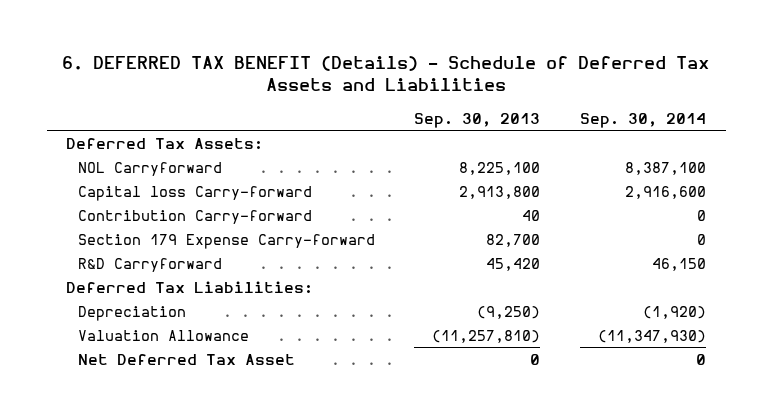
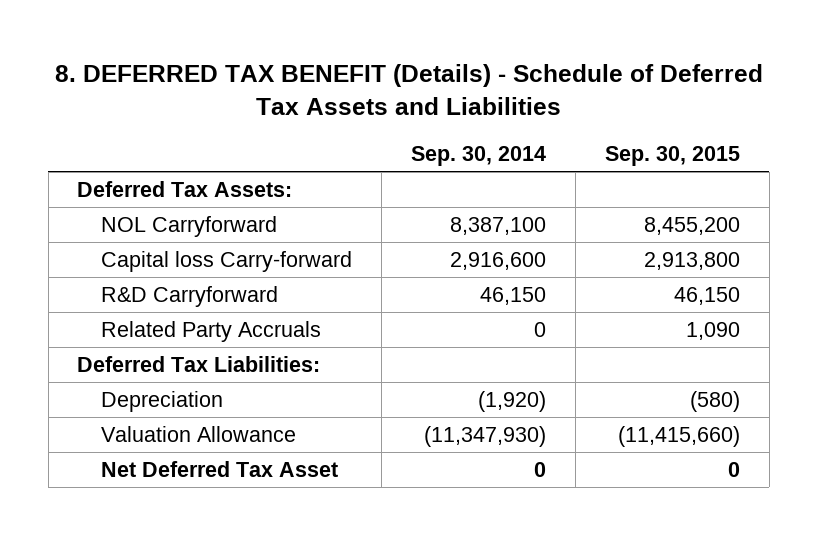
[62,55,710,92] 6. DEFERRED TAX BENEFIT (Details) - Schedule of Deferred Tax Assets and Liabilities -> [54,63,763,115] 8. DEFERRED TAX BENEFIT (Details) - Schedule of Deferred Tax Assets and Liabilities
[414,112,541,128] Sep. 30, 2013 -> none
none -> [604,146,740,167] Sep. 30, 2015
[77,209,312,224] Contribution Carry-forward -> none
[77,233,375,249] Section 179 Expense Carry-forward -> none
none -> [101,320,322,342] Related Party Accruals

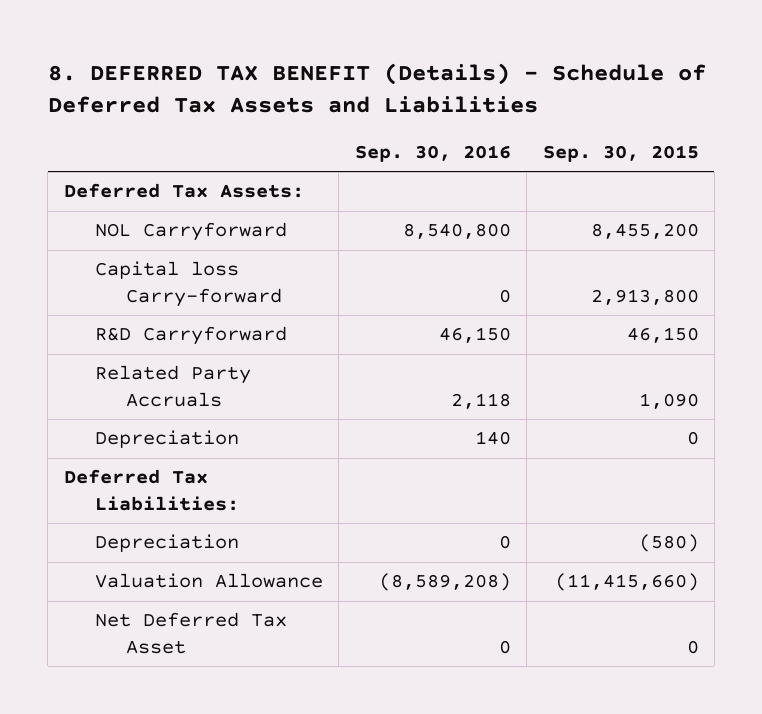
[411,146,547,167] Sep. 30, 2014 -> none
none -> [354,145,511,163] Sep. 30, 2016
none -> [95,430,240,449] Depreciation

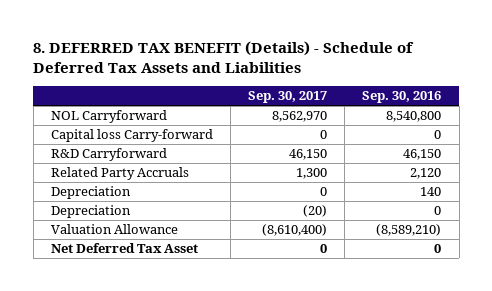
[542,145,699,163] Sep. 30, 2015 -> none
none -> [248,91,328,104] Sep. 30, 2017
[63,183,304,199] Deferred Tax Assets: -> none
[450,392,511,409] 2,118 -> [410,168,442,180] 2,120
[63,469,240,511] Deferred Tax Liabilities: -> none
[378,573,511,592] (8,589,208) -> [376,224,442,237] (8,589,210)

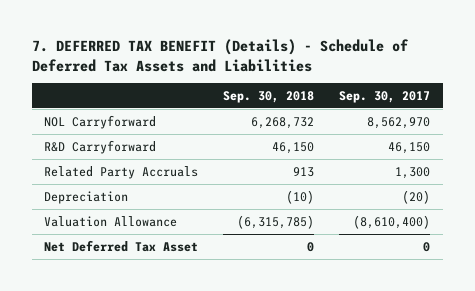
[33,41,415,74] 8. DEFERRED TAX BENEFIT (Details) - Schedule of Deferred Tax Assets and Liabilities -> [31,39,409,72] 7. DEFERRED TAX BENEFIT (Details) - Schedule of Deferred Tax Assets and Liabilities
[362,91,442,104] Sep. 30, 2016 -> none
none -> [223,90,315,103] Sep. 30, 2018
[50,129,213,143] Capital loss Carry-forward -> none
[50,186,131,200] Depreciation -> none

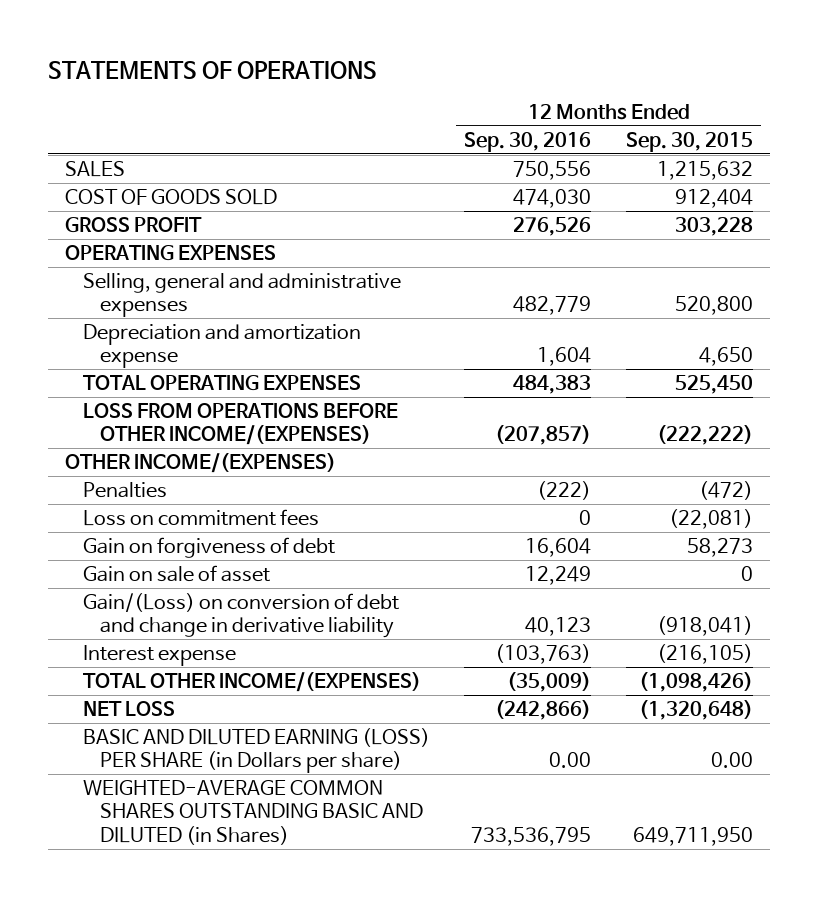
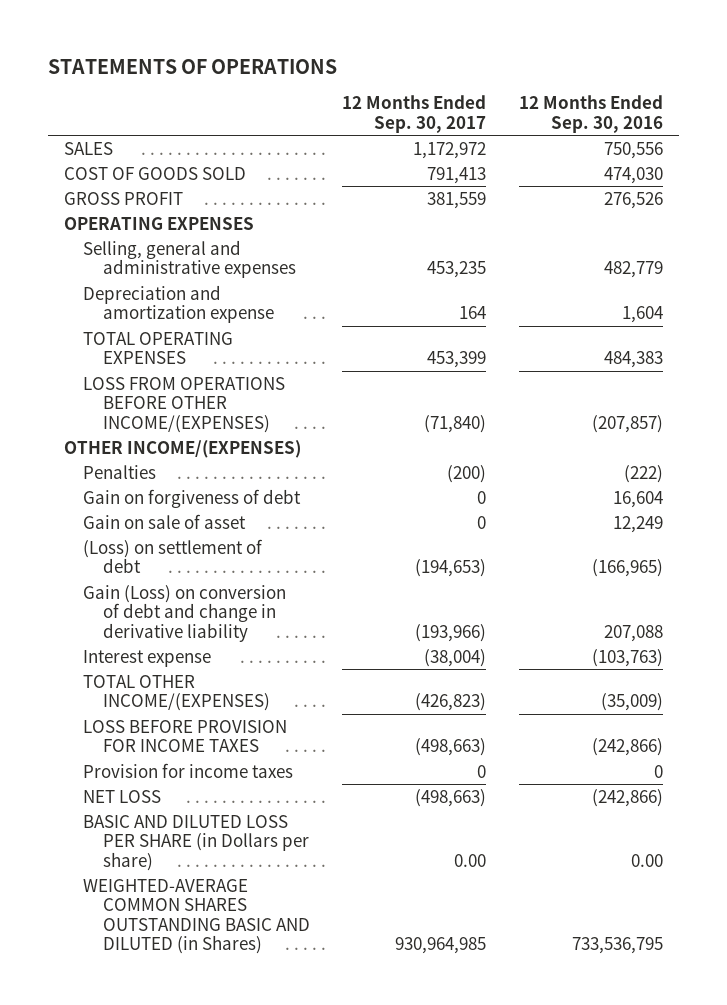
[625,131,753,152] Sep. 30, 2015 -> none
none -> [342,95,487,133] 12 Months Ended Sep. 30, 2017
[82,509,319,527] Loss on commitment fees -> none
none -> [83,538,264,574] (Loss) on settlement of debt
[82,593,399,639] Gain/(Loss) on conversion of debt and change in derivative liability -> [83,584,287,642] Gain (Loss) on conversion of debt and change in derivative liability
[525,617,592,637] 40,123 -> [603,624,663,642] 207,088
none -> [83,719,288,753] LOSS BEFORE PROVISION FOR INCOME TAXES
none -> [83,762,294,778] Provision for income taxes
[82,728,430,774] BASIC AND DILUTED EARNING (LOSS) PER SHARE (in Dollars per share) -> [83,814,309,871] BASIC AND DILUTED LOSS PER SHARE (in Dollars per share)

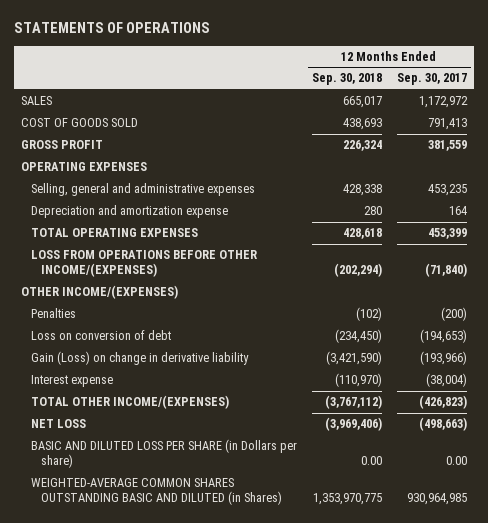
[518,95,663,133] 12 Months Ended Sep. 30, 2016 -> none
none -> [311,73,382,86] Sep. 30, 2018
[83,488,302,508] Gain on forgiveness of debt -> none
[83,513,247,529] Gain on sale of asset -> none
[83,538,264,574] (Loss) on settlement of debt -> [30,330,171,341] Loss on conversion of debt
[83,584,287,642] Gain (Loss) on conversion of debt and change in derivative liability -> [30,351,249,366] Gain (Loss) on change in derivative liability
[83,719,288,753] LOSS BEFORE PROVISION FOR INCOME TAXES -> none
[83,762,294,778] Provision for income taxes -> none

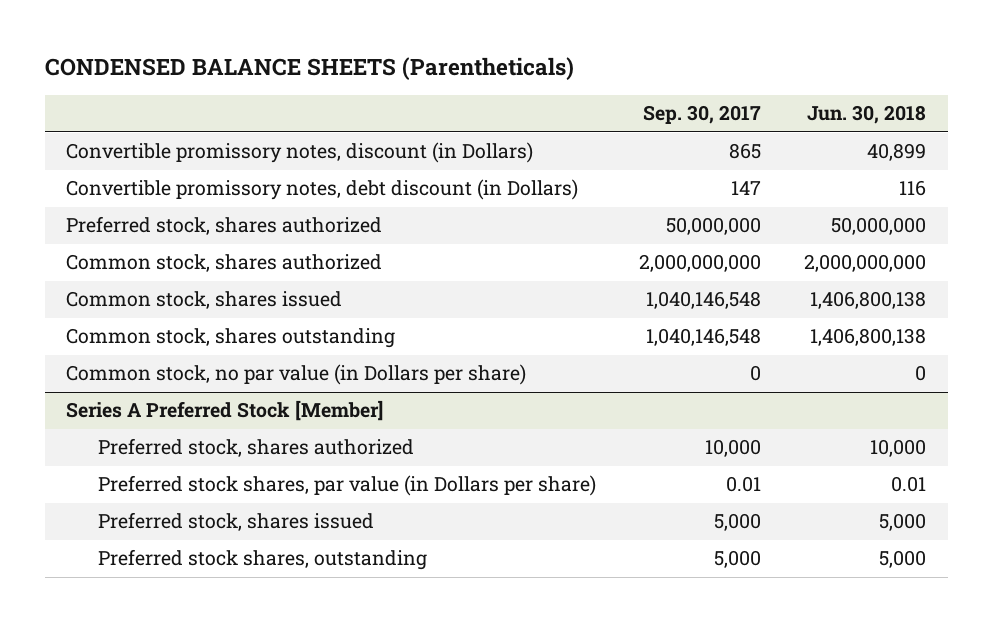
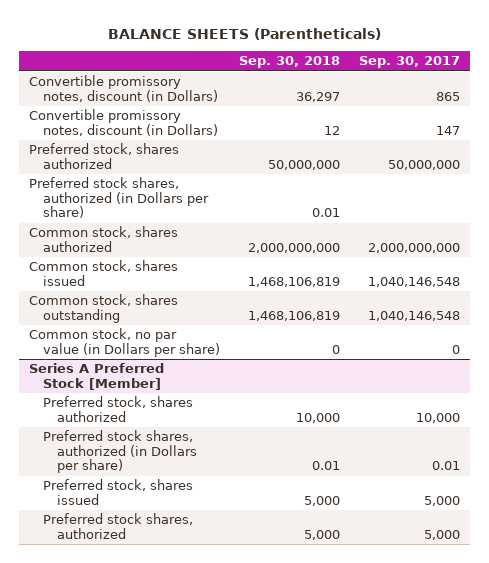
[44,57,574,81] CONDENSED BALANCE SHEETS (Parentheticals) -> [107,27,381,40] BALANCE SHEETS (Parentheticals)
[807,105,927,125] Jun. 30, 2018 -> none
none -> [239,56,341,69] Sep. 30, 2018
[66,179,579,201] Convertible promissory notes, debt discount (in Dollars) -> [29,109,219,136] Convertible promissory notes, discount (in Dollars)
none -> [29,177,210,219] Preferred stock shares, authorized (in Dollars per share)
[97,475,596,497] Preferred stock shares, par value (in Dollars per share) -> [43,430,198,474] Preferred stock shares, authorized (in Dollars per share)
[97,549,427,571] Preferred stock shares, outstanding -> [43,513,194,539] Preferred stock shares, authorized

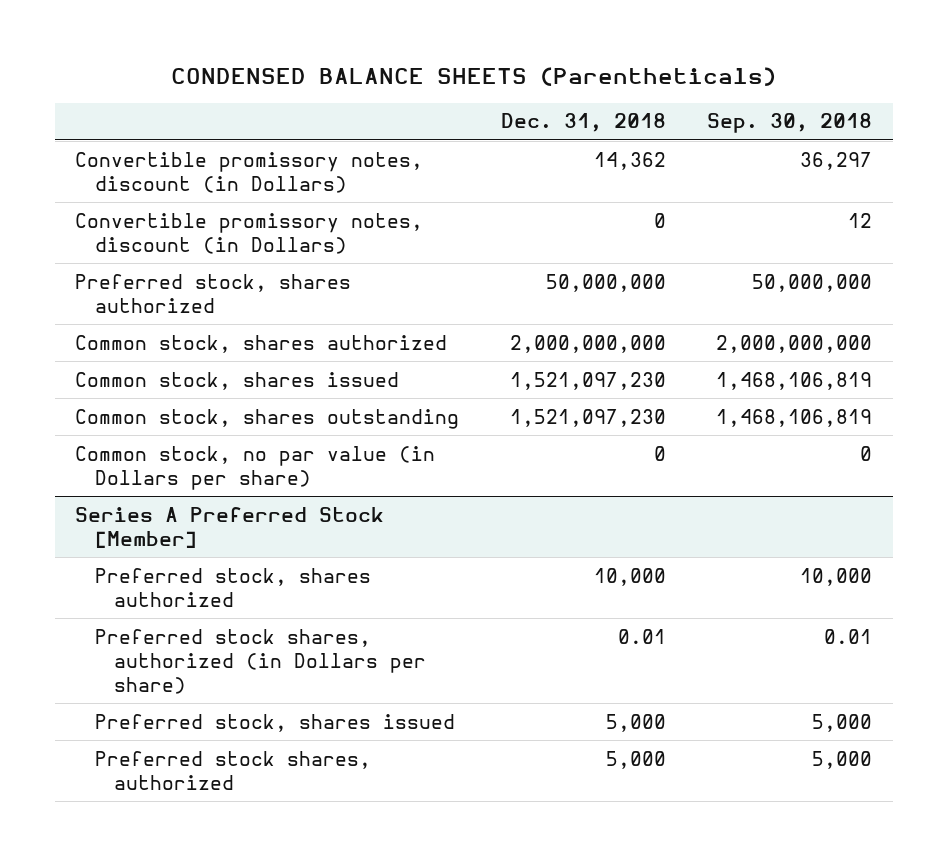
[107,27,381,40] BALANCE SHEETS (Parentheticals) -> [170,67,776,87] CONDENSED BALANCE SHEETS (Parentheticals)
[359,56,461,69] Sep. 30, 2017 -> none
none -> [500,113,666,133] Dec. 31, 2018
[29,177,210,219] Preferred stock shares, authorized (in Dollars per share) -> none

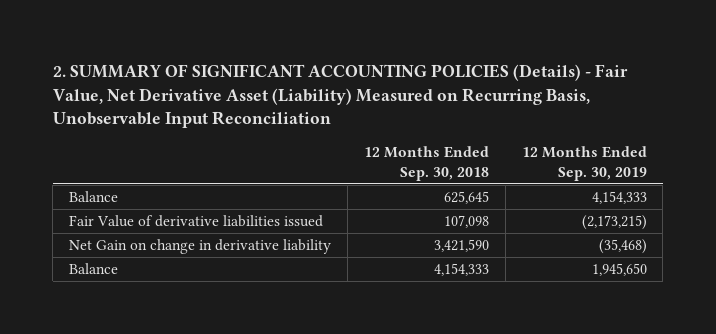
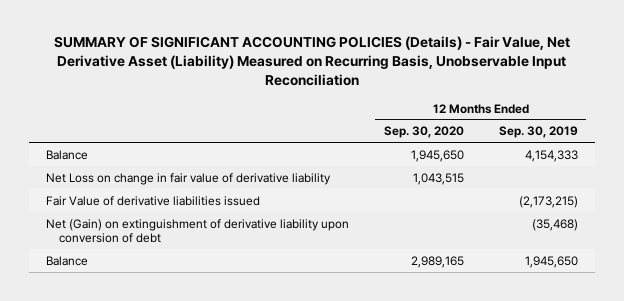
[52,63,628,129] 2. SUMMARY OF SIGNIFICANT ACCOUNTING POLICIES (Details) - Fair Value, Net Derivative Asset (Liability) Measured on Recurring Basis, Unobservable Input Reconciliation -> [53,36,570,86] SUMMARY OF SIGNIFICANT ACCOUNTING POLICIES (Details) - Fair Value, Net Derivative Asset (Liability) Measured on Recurring Basis, Unobservable Input Reconciliation
[363,145,489,181] 12 Months Ended Sep. 30, 2018 -> none
none -> [383,126,464,139] Sep. 30, 2020
none -> [45,172,331,185] Net Loss on change in fair value of derivative liability
[69,239,332,255] Net Gain on change in derivative liability -> [45,218,349,243] Net (Gain) on extinguishment of derivative liability upon conversion of debt

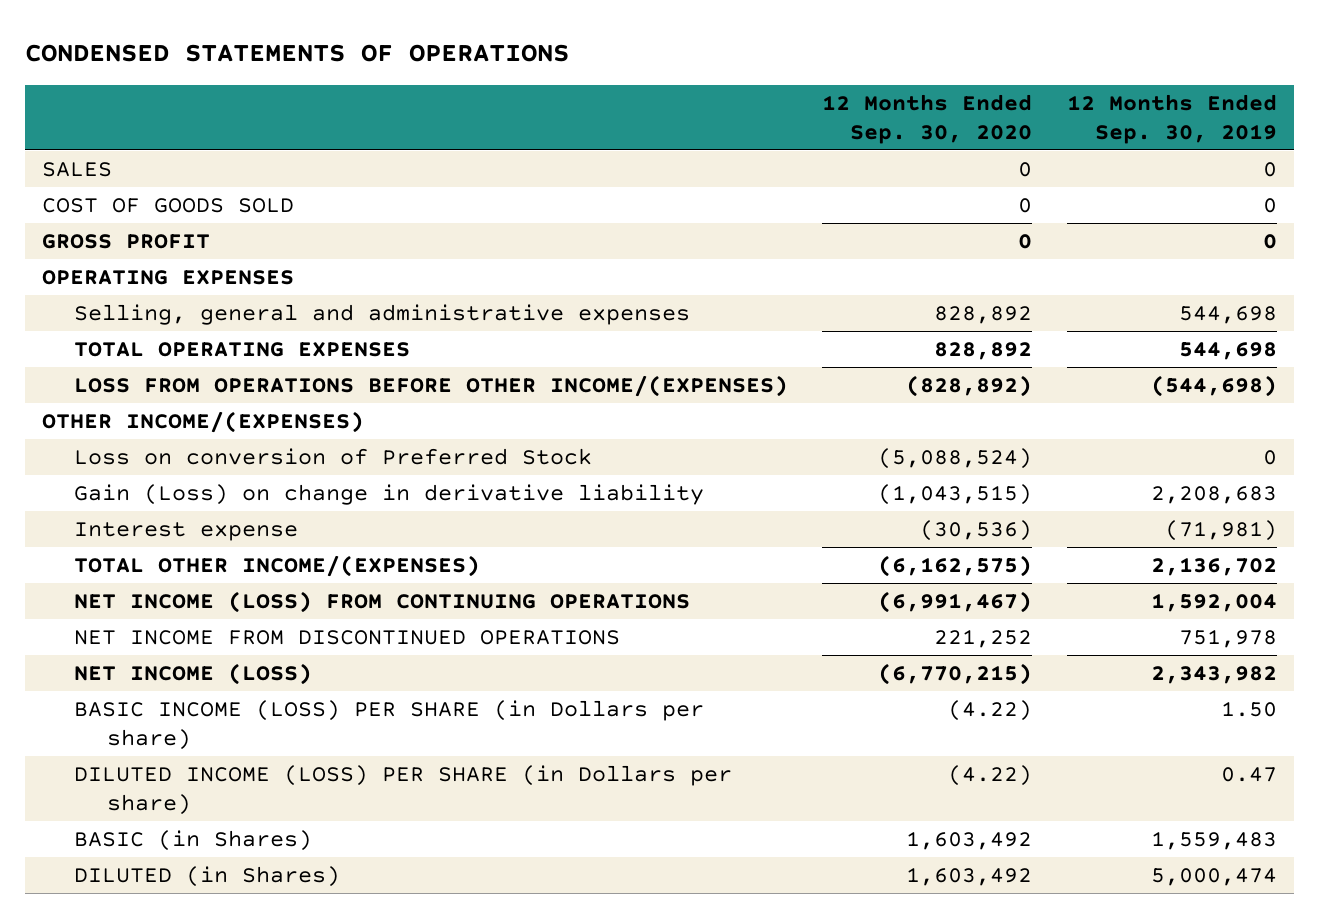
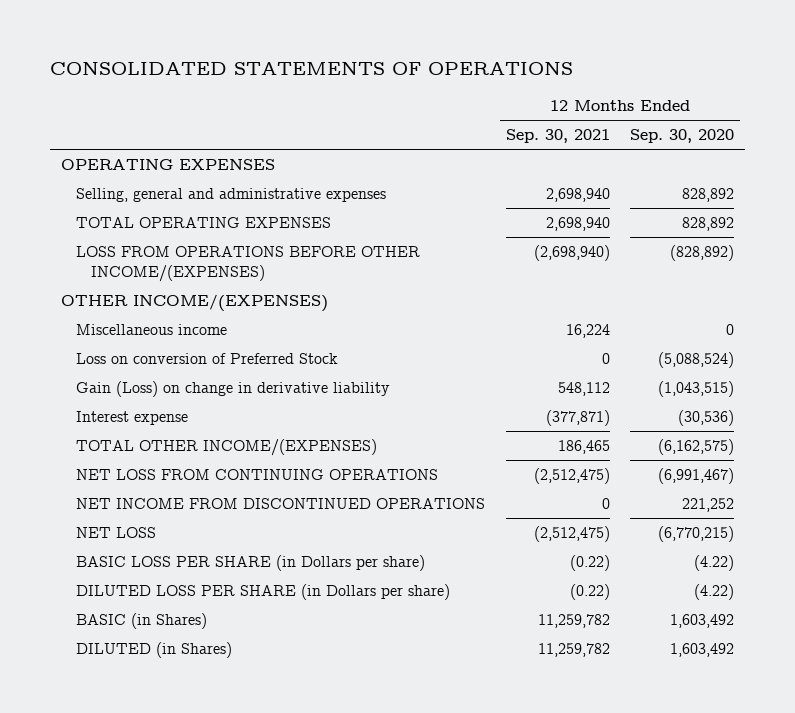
[24,44,569,63] CONDENSED STATEMENTS OF OPERATIONS -> [50,62,574,76] CONSOLIDATED STATEMENTS OF OPERATIONS
[1066,93,1277,145] 12 Months Ended Sep. 30, 2019 -> none
none -> [505,129,610,144] Sep. 30, 2021
[41,161,112,177] SALES -> none
[41,197,294,213] COST OF GOODS SOLD -> none
[41,233,210,249] GROSS PROFIT -> none
none -> [75,324,227,336] Miscellaneous income
[74,590,691,613] NET INCOME (LOSS) FROM CONTINUING OPERATIONS -> [75,469,438,481] NET LOSS FROM CONTINUING OPERATIONS
[74,662,313,685] NET INCOME (LOSS) -> [75,527,156,539] NET LOSS
[74,699,705,750] BASIC INCOME (LOSS) PER SHARE (in Dollars per share) -> [75,555,425,572] BASIC LOSS PER SHARE (in Dollars per share)
[74,764,733,815] DILUTED INCOME (LOSS) PER SHARE (in Dollars per share) -> [75,584,450,601] DILUTED LOSS PER SHARE (in Dollars per share)

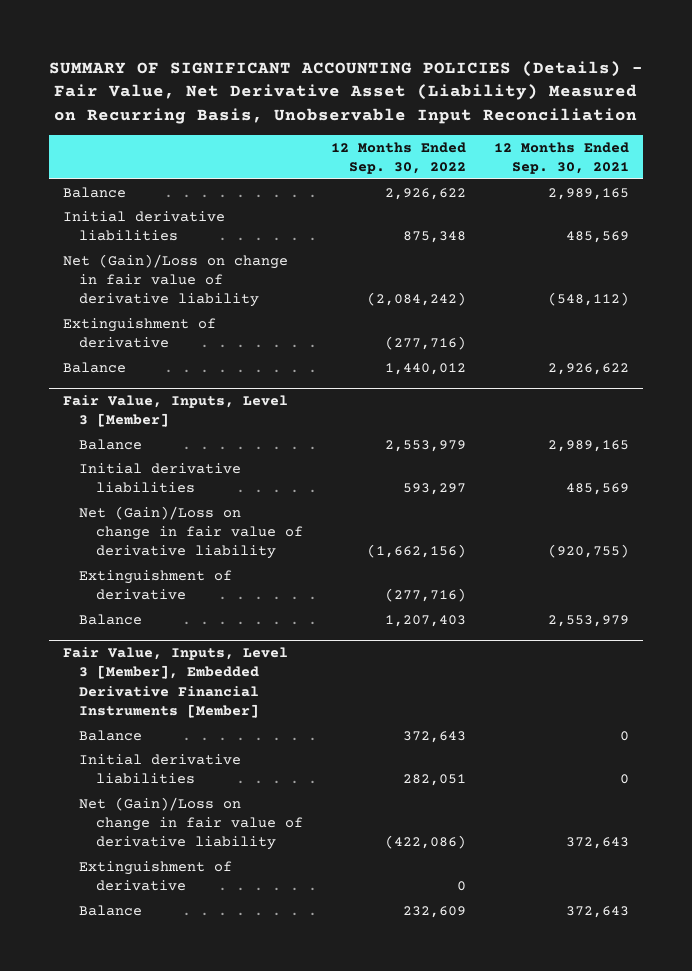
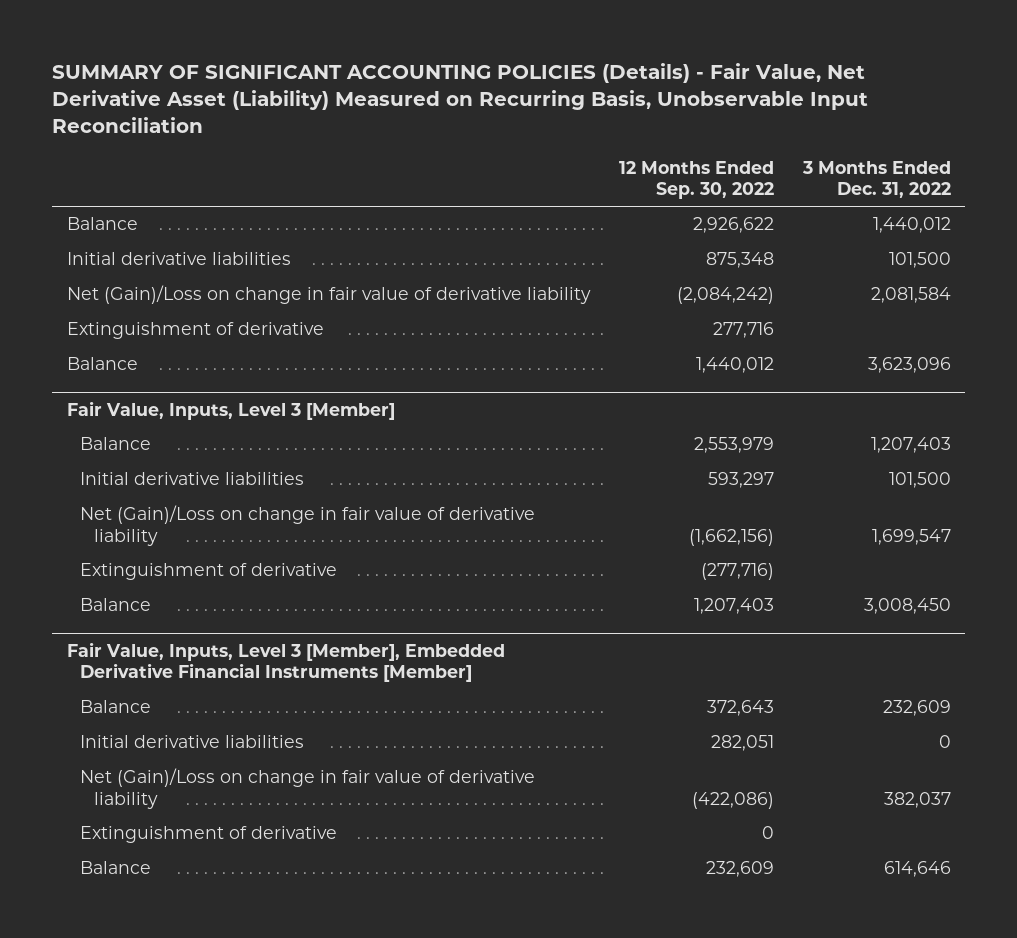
[494,141,630,175] 12 Months Ended Sep. 30, 2021 -> none
none -> [801,160,951,198] 3 Months Ended Dec. 31, 2022
[385,335,467,350] (277,716) -> [712,322,774,339] 277,716

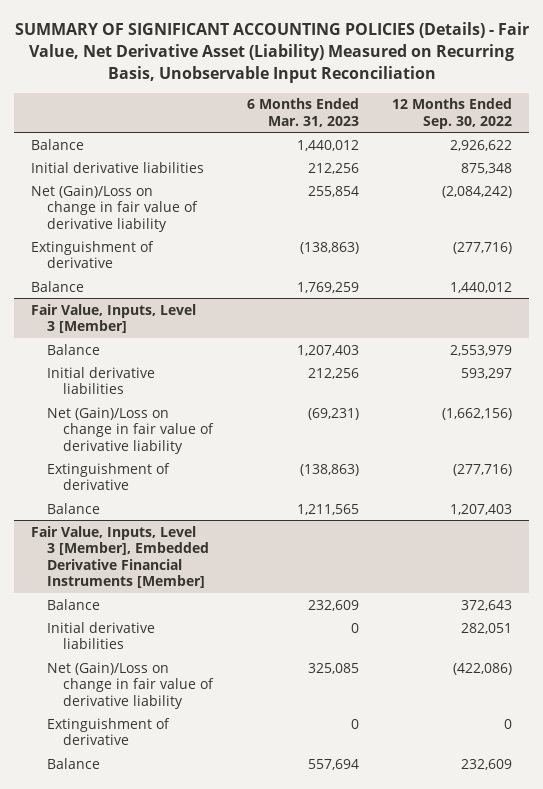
[801,160,951,198] 3 Months Ended Dec. 31, 2022 -> none
none -> [246,98,359,127] 6 Months Ended Mar. 31, 2023
[712,322,774,339] 277,716 -> [453,241,513,254] (277,716)

